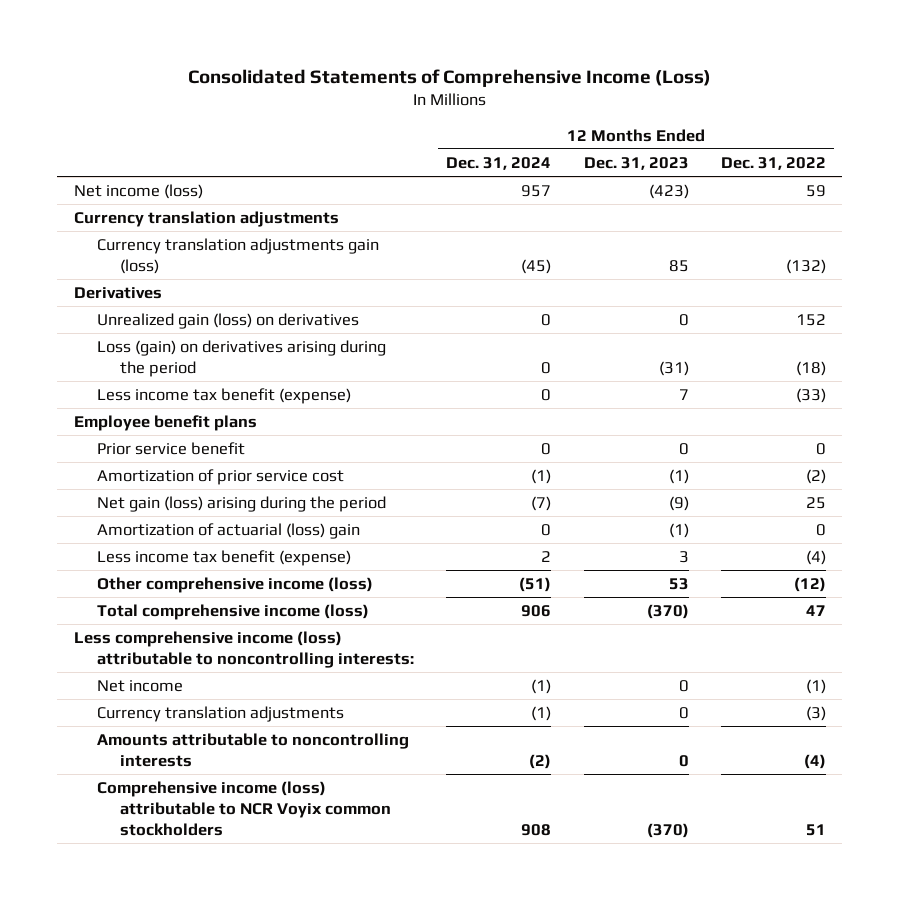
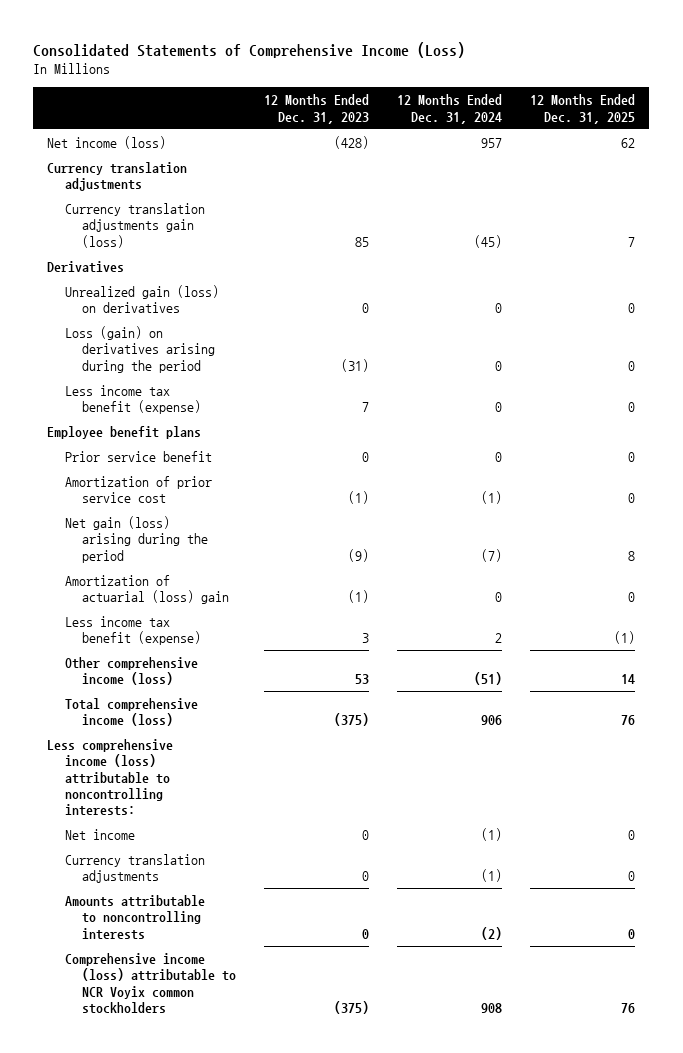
[721,156,827,170] Dec. 31, 2022 -> none
none -> [530,94,636,124] 12 Months Ended Dec. 31, 2025
[648,183,689,199] (423) -> [334,136,370,150] (428)
[646,603,689,619] (370) -> [334,713,370,727] (375)
[646,822,689,838] (370) -> [334,1000,370,1014] (375)

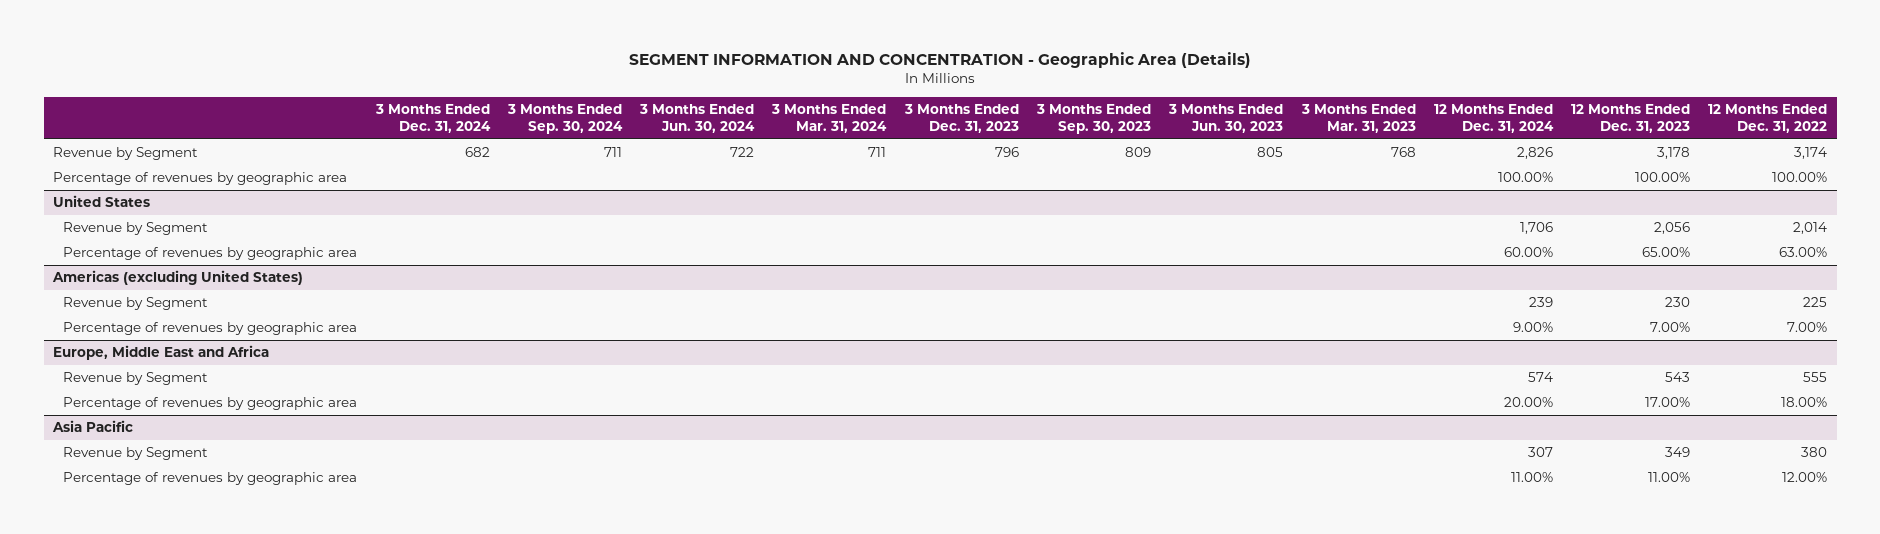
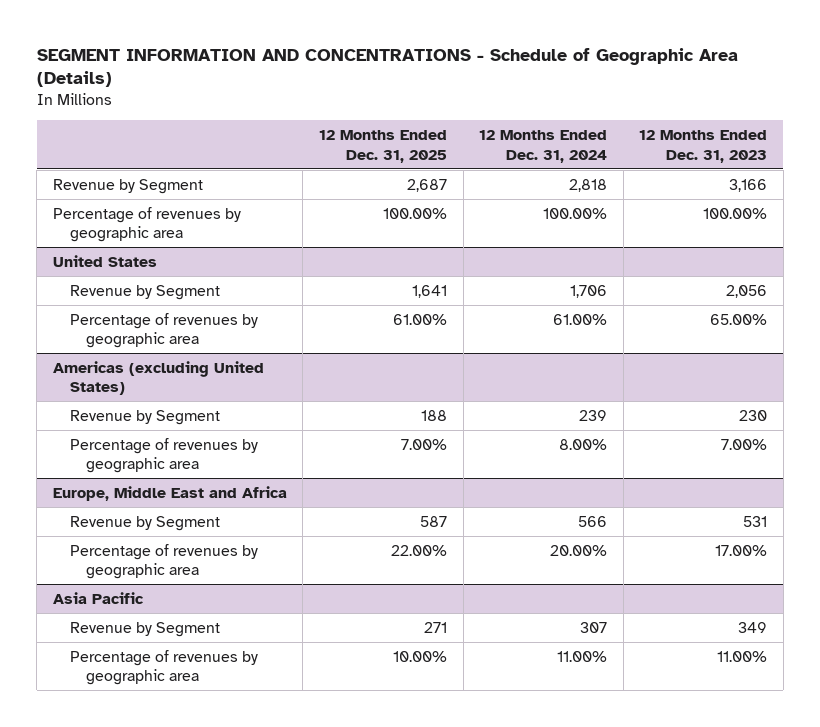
[629,51,1252,68] SEGMENT INFORMATION AND CONCENTRATION - Geographic Area (Details) -> [36,47,738,88] SEGMENT INFORMATION AND CONCENTRATIONS - Schedule of Geographic Area (Details)
[374,103,491,134] 3 Months Ended Dec. 31, 2024 -> none
[506,103,623,135] 3 Months Ended Sep. 30, 2024 -> none
[639,103,756,134] 3 Months Ended Jun. 30, 2024 -> none
[771,103,888,134] 3 Months Ended Mar. 31, 2024 -> none
[903,103,1019,134] 3 Months Ended Dec. 31, 2023 -> none
[1035,103,1151,135] 3 Months Ended Sep. 30, 2023 -> none
[1168,103,1284,134] 3 Months Ended Jun. 30, 2023 -> none
[1300,103,1416,134] 3 Months Ended Mar. 31, 2023 -> none
[1708,103,1828,134] 12 Months Ended Dec. 31, 2022 -> none
none -> [318,129,447,163] 12 Months Ended Dec. 31, 2025
[1516,147,1553,160] 2,826 -> [569,178,608,192] 2,818
[1657,147,1691,160] 3,178 -> [729,178,768,192] 3,166
[1503,247,1553,258] 60.00% -> [553,313,608,325] 61.00%
[1512,322,1553,333] 9.00% -> [559,438,608,450] 8.00%
[1527,372,1553,383] 574 -> [578,515,608,527] 566
[1665,372,1691,383] 543 -> [743,515,768,527] 531

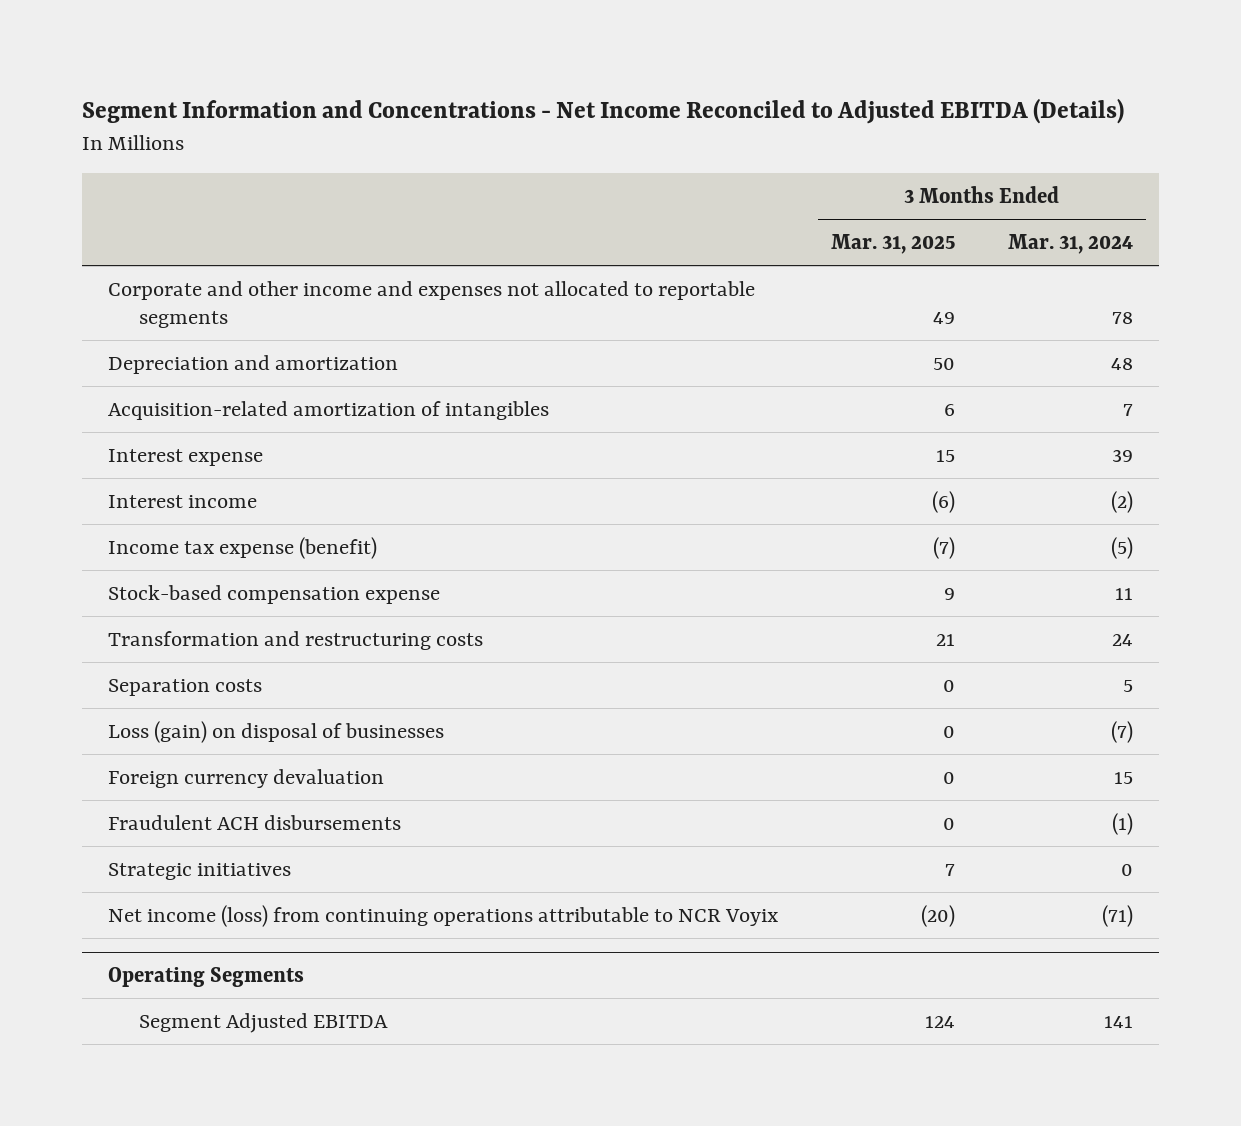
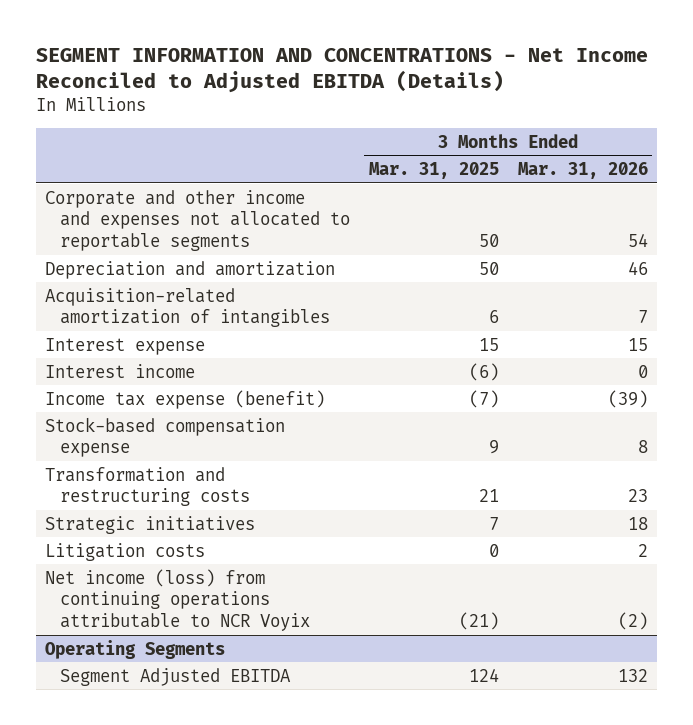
[81,98,1124,125] Segment Information and Concentrations - Net Income Reconciled to Adjusted EBITDA (Details) -> [35,47,648,94] SEGMENT INFORMATION AND CONCENTRATIONS - Net Income Reconciled to Adjusted EBITDA (Details)
[1007,233,1133,254] Mar. 31, 2024 -> none
none -> [517,162,648,180] Mar. 31, 2026
[932,311,955,324] 49 -> [478,233,499,247] 50
[108,678,263,696] Separation costs -> none
[108,720,445,743] Loss (gain) on disposal of businesses -> none
[108,768,385,788] Foreign currency devaluation -> none
[108,814,402,830] Fraudulent ACH disbursements -> none
none -> [45,542,206,561] Litigation costs
[920,904,955,927] (20) -> [458,611,499,630] (21)

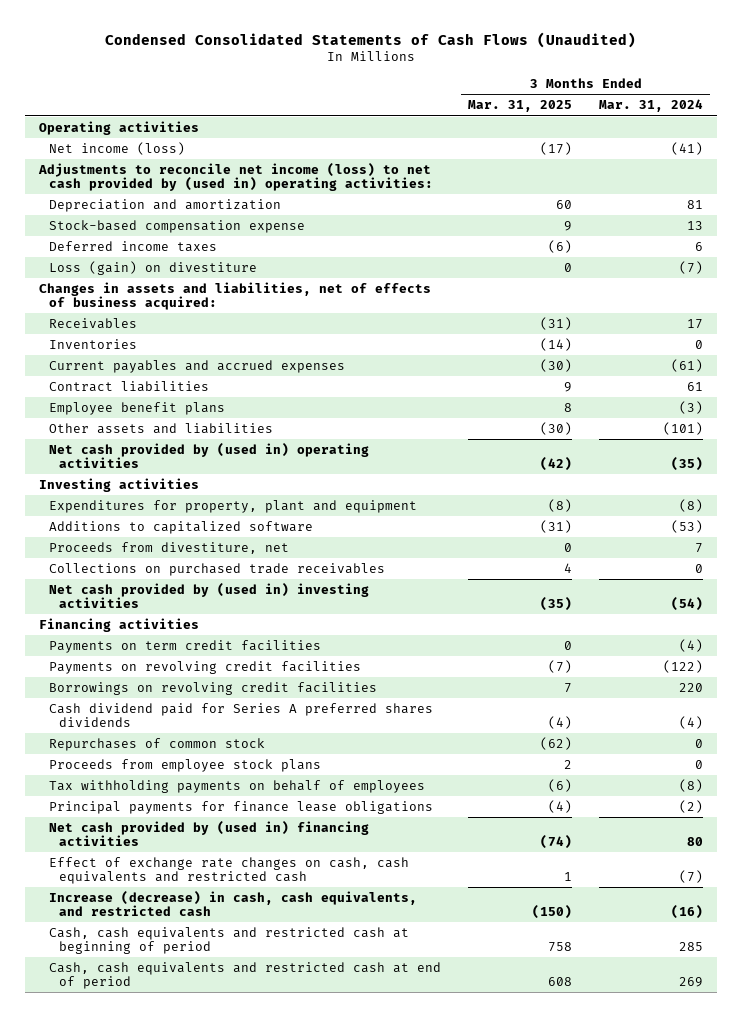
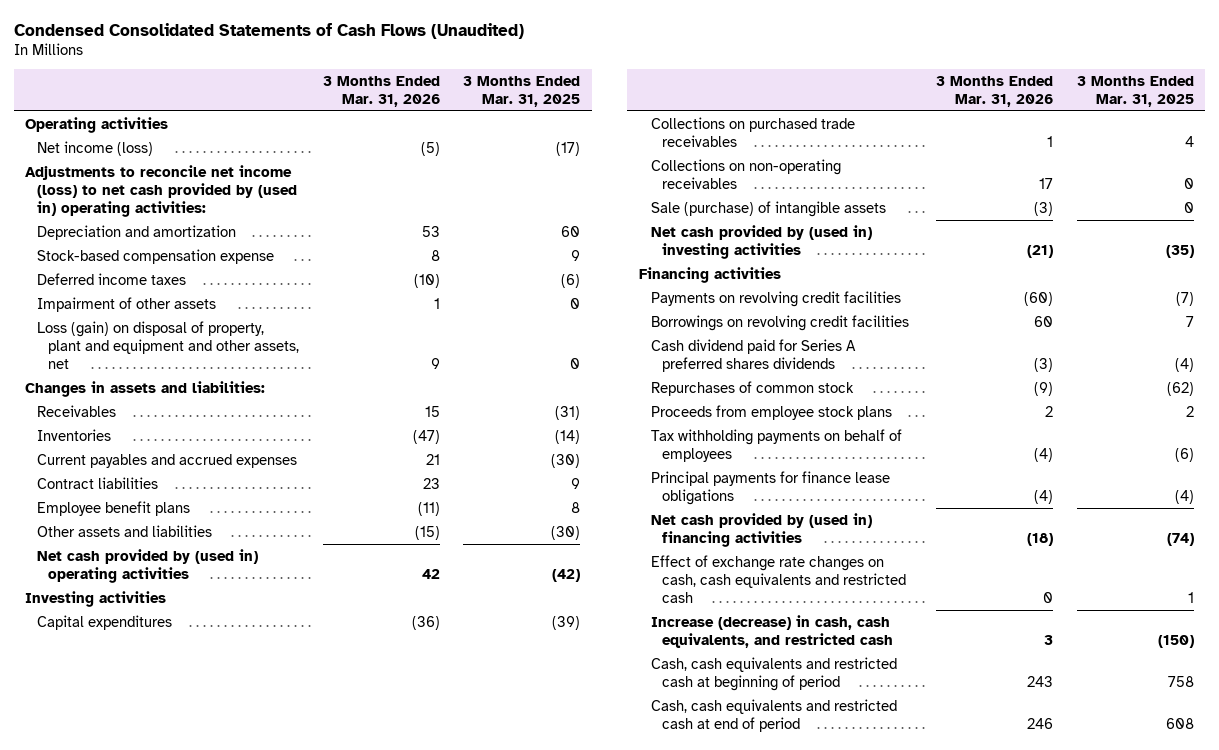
[599,99,704,113] Mar. 31, 2024 -> none
none -> [322,76,440,108] 3 Months Ended Mar. 31, 2026
[48,260,257,275] Loss (gain) on divestiture -> none
none -> [36,296,216,312] Impairment of other assets
none -> [36,320,300,369] Loss (gain) on disposal of property, plant and equipment and other assets, net
[39,281,432,311] Changes in assets and liabilities, net of effects of business acquired: -> [25,380,266,397] Changes in assets and liabilities:
[48,499,417,513] Expenditures for property, plant and equipment -> none
[48,520,313,534] Additions to capitalized software -> none
[48,541,289,554] Proceeds from divestiture, net -> none
none -> [36,614,172,630] Capital expenditures
none -> [650,158,841,189] Collections on non-operating receivables
none -> [650,200,886,217] Sale (purchase) of intangible assets
[48,639,321,653] Payments on term credit facilities -> none

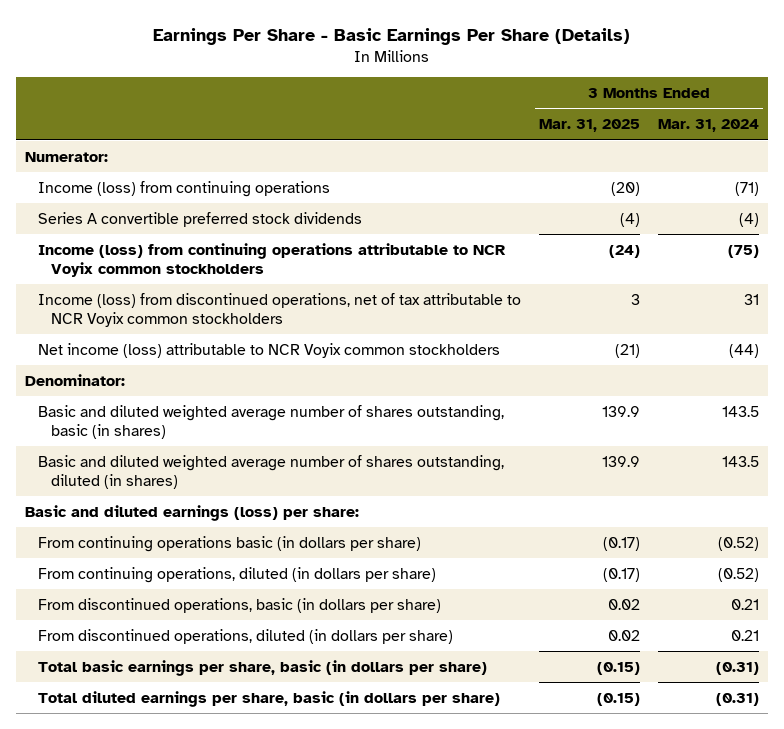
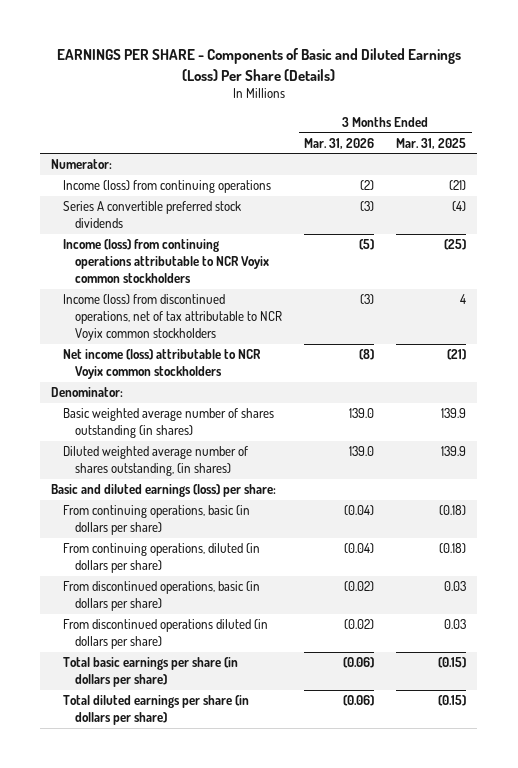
[153,27,631,45] Earnings Per Share - Basic Earnings Per Share (Details) -> [56,48,461,81] EARNINGS PER SHARE - Components of Basic and Diluted Earnings (Loss) Per Share (Details)
[657,119,759,133] Mar. 31, 2024 -> none
none -> [304,137,375,149] Mar. 31, 2026
[611,181,641,196] (20) -> [449,180,467,191] (21)
[609,244,641,258] (24) -> [444,239,467,251] (25)
[631,293,641,305] 3 -> [460,294,467,305] 4
[38,404,505,440] Basic and diluted weighted average number of shares outstanding, basic (in shares) -> [63,408,275,439] Basic weighted average number of shares outstanding (in shares)
[38,454,505,490] Basic and diluted weighted average number of shares outstanding, diluted (in shares) -> [63,446,249,477] Diluted weighted average number of shares outstanding, (in shares)
[38,535,422,552] From continuing operations basic (in dollars per share) -> [63,505,251,536] From continuing operations, basic (in dollars per share)
[603,536,641,551] (0.17) -> [439,505,467,516] (0.18)
[603,567,641,582] (0.17) -> [439,543,467,554] (0.18)
[608,598,641,610] 0.02 -> [444,581,467,592] 0.03
[38,628,454,644] From discontinued operations, diluted (in dollars per share) -> [63,619,269,650] From discontinued operations diluted (in dollars per share)
[608,629,641,641] 0.02 -> [444,619,467,630] 0.03
[38,659,488,676] Total basic earnings per share, basic (in dollars per share) -> [63,657,239,688] Total basic earnings per share (in dollars per share)
[38,690,501,707] Total diluted earnings per share, basic (in dollars per share) -> [63,695,250,726] Total diluted earnings per share (in dollars per share)

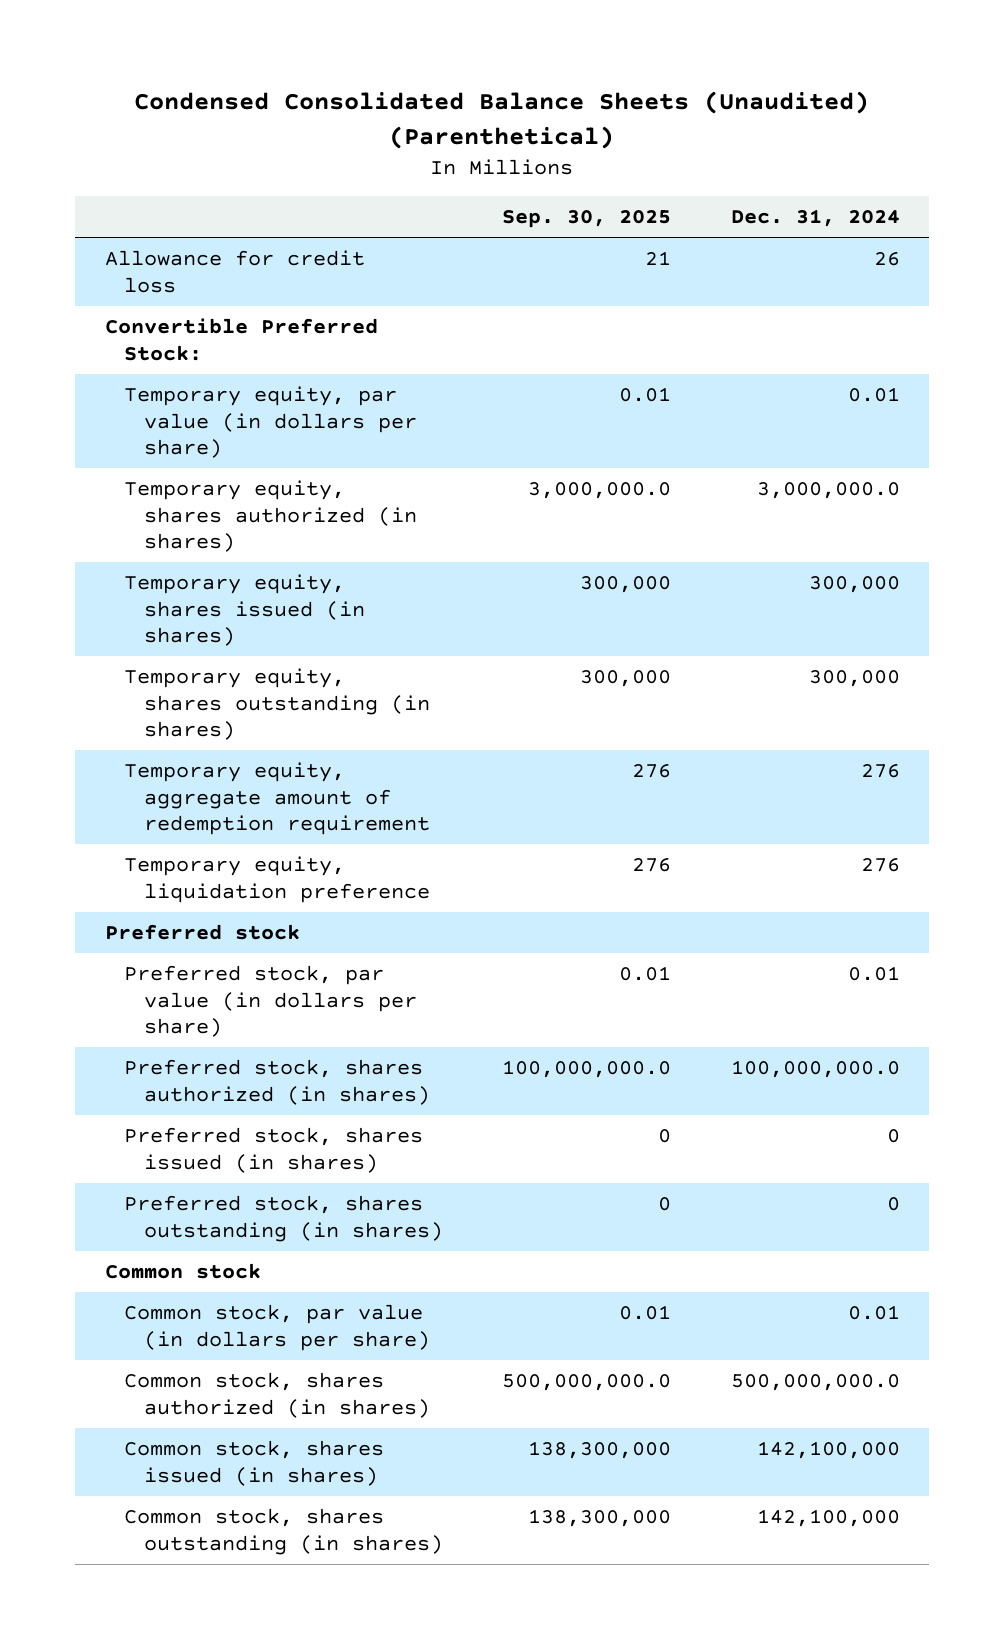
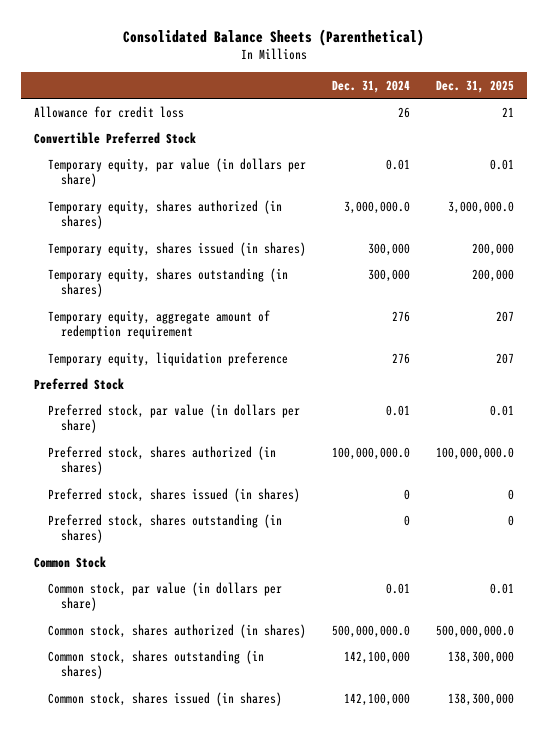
[134,91,870,149] Condensed Consolidated Balance Sheets (Unaudited) (Parenthetical) -> [123,28,425,46] Consolidated Balance Sheets (Parenthetical)
[502,210,672,229] Sep. 30, 2025 -> none
none -> [435,79,514,93] Dec. 31, 2025
[104,318,378,361] Convertible Preferred Stock: -> [34,131,197,144] Convertible Preferred Stock
[104,924,300,941] Preferred stock -> [34,377,125,390] Preferred Stock
[104,1263,261,1280] Common stock -> [34,555,107,568] Common Stock
[124,1440,385,1486] Common stock, shares issued (in shares) -> [47,691,282,706] Common stock, shares issued (in shares)

